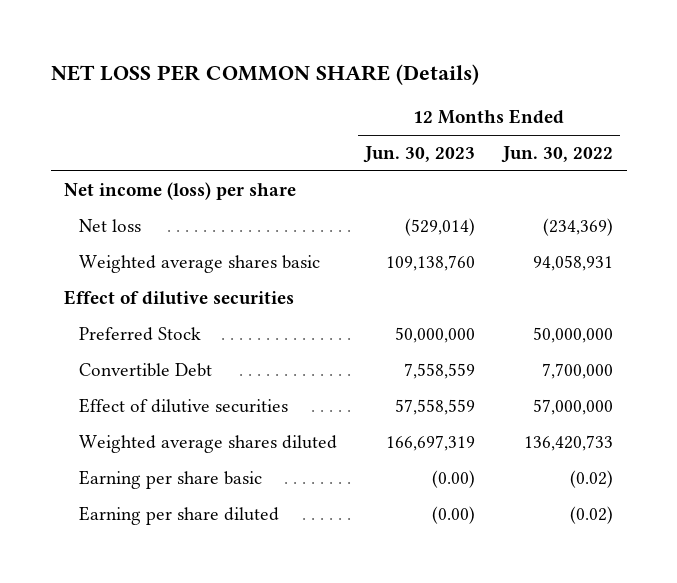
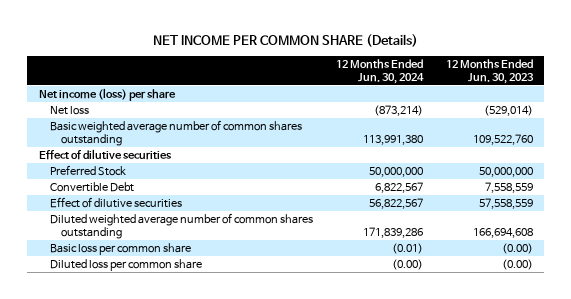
[50,64,479,86] NET LOSS PER COMMON SHARE (Details) -> [152,33,418,47] NET INCOME PER COMMON SHARE (Details)
[500,146,613,164] Jun. 30, 2022 -> none
none -> [335,58,424,84] 12 Months Ended Jun. 30, 2024
[78,255,320,274] Weighted average shares basic -> [49,120,302,147] Basic weighted average number of common shares outstanding
[385,255,475,272] 109,138,760 -> [472,134,533,146] 109,522,760
[78,435,337,454] Weighted average shares diluted -> [49,213,313,240] Diluted weighted average number of common shares outstanding
[385,435,475,452] 166,697,319 -> [472,228,533,239] 166,694,608
[78,470,262,490] Earning per share basic -> [49,243,191,256] Basic loss per common share
[78,506,279,526] Earning per share diluted -> [49,259,202,272] Diluted loss per common share

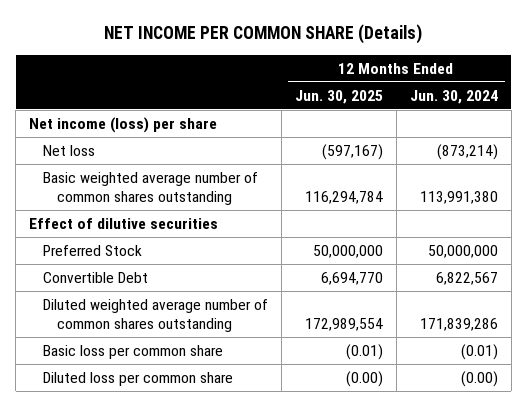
[445,58,534,84] 12 Months Ended Jun. 30, 2023 -> none
none -> [295,89,384,104] Jun. 30, 2025
[49,197,182,209] Effect of dilutive securities -> none

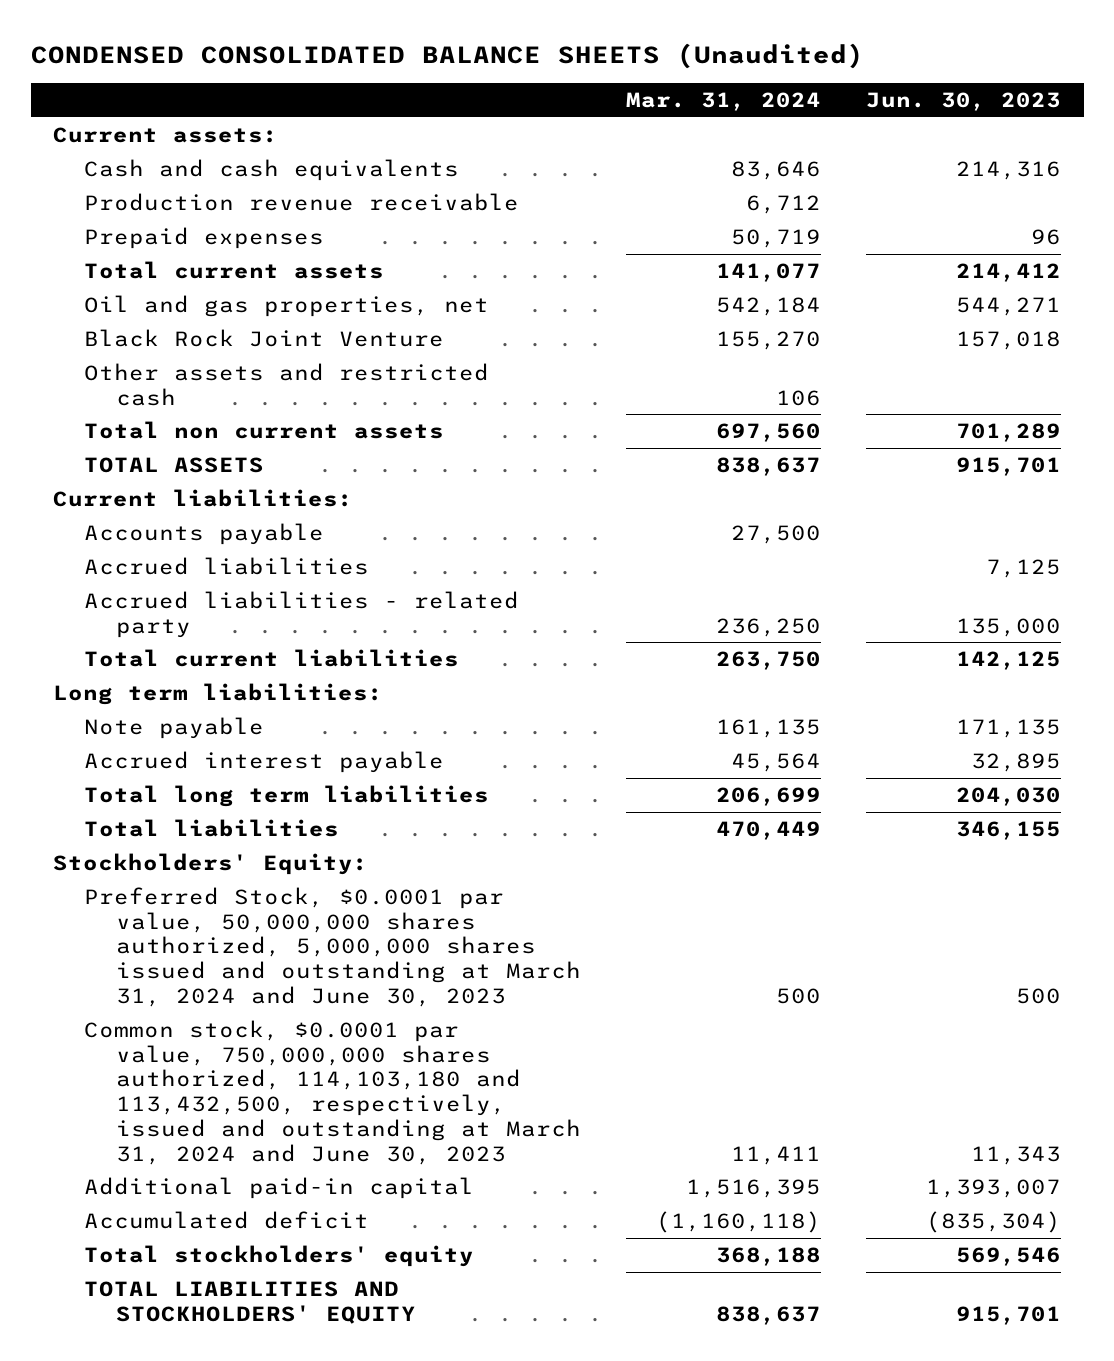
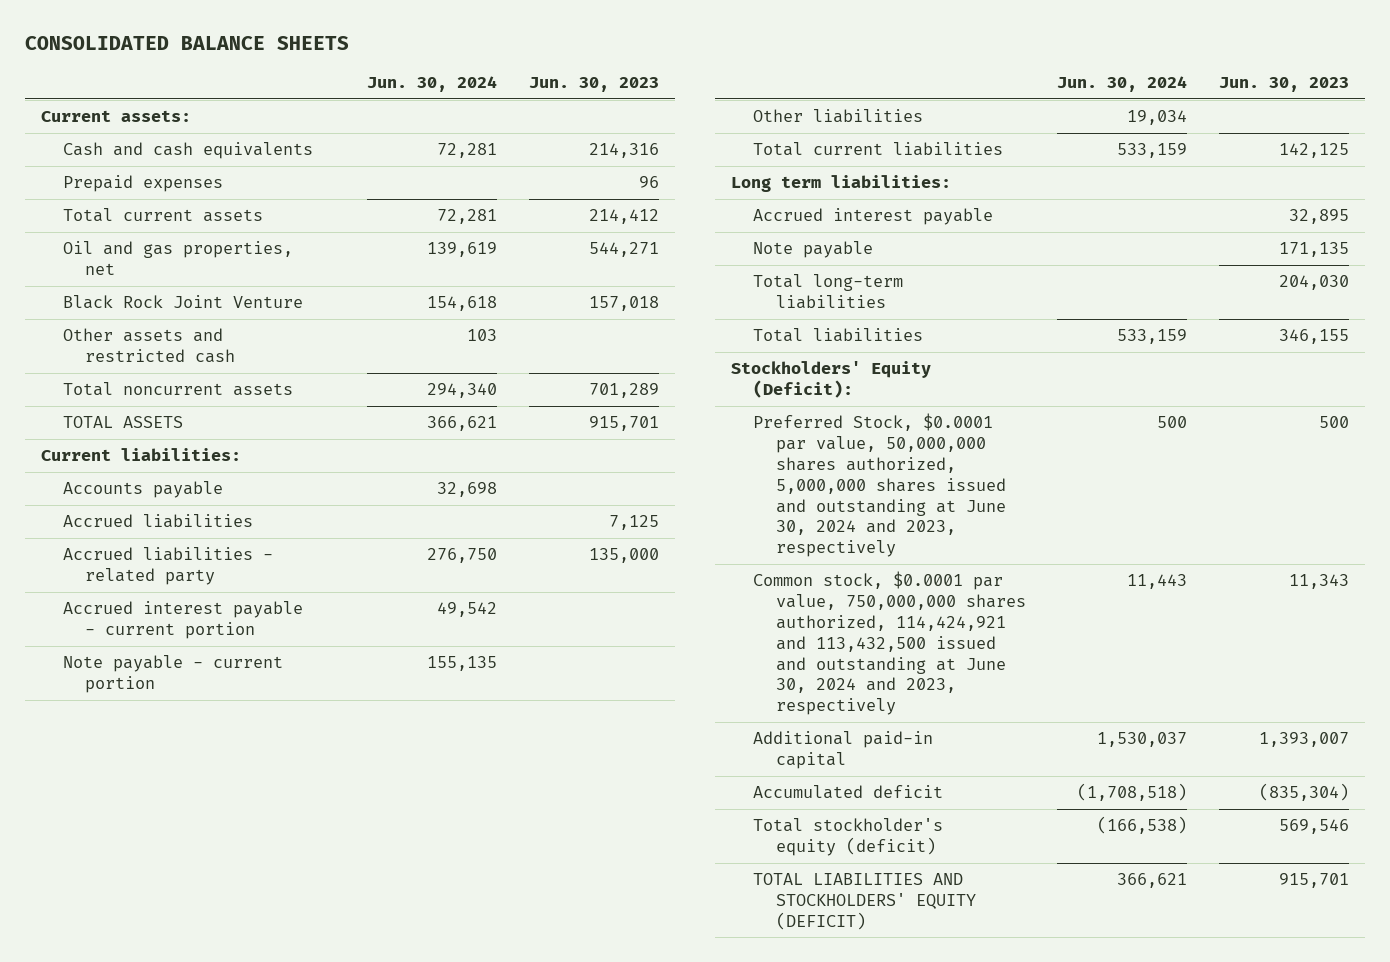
[30,42,864,69] CONDENSED CONSOLIDATED BALANCE SHEETS (Unaudited) -> [24,35,349,50] CONSOLIDATED BALANCE SHEETS
[625,92,821,112] Mar. 31, 2024 -> none
none -> [366,76,497,93] Jun. 30, 2024
[84,193,520,212] Production revenue receivable -> none
[84,421,445,440] Total non current assets -> [62,382,293,397] Total noncurrent assets
none -> [62,601,303,639] Accrued interest payable - current portion
none -> [62,655,283,693] Note payable - current portion
none -> [753,109,924,124] Other liabilities
[84,717,265,740] Note payable -> [753,241,874,259] Note payable
[84,785,490,808] Total long term liabilities -> [753,274,904,309] Total long-term liabilities
[53,853,369,876] Stockholders' Equity: -> [731,361,932,398] Stockholders' Equity (Deficit):
[84,887,581,1007] Preferred Stock, $0.0001 par value, 50,000,000 shares authorized, 5,000,000 shares issued and outstanding at March 31, 2024 and June 30, 2023 -> [753,413,1006,558] Preferred Stock, $0.0001 par value, 50,000,000 shares authorized, 5,000,000 shares issued and outstanding at June 30, 2024 and 2023, respectively
[84,1020,581,1165] Common stock, $0.0001 par value, 750,000,000 shares authorized, 114,103,180 and 113,432,500, respectively, issued and outstanding at March 31, 2024 and June 30, 2023 -> [753,571,1026,716] Common stock, $0.0001 par value, 750,000,000 shares authorized, 114,424,921 and 113,432,500 issued and outstanding at June 30, 2024 and 2023, respectively
[84,1245,475,1268] Total stockholders' equity -> [753,818,944,856] Total stockholder's equity (deficit)
[84,1281,416,1324] TOTAL LIABILITIES AND STOCKHOLDERS' EQUITY -> [753,873,976,930] TOTAL LIABILITIES AND STOCKHOLDERS' EQUITY (DEFICIT)

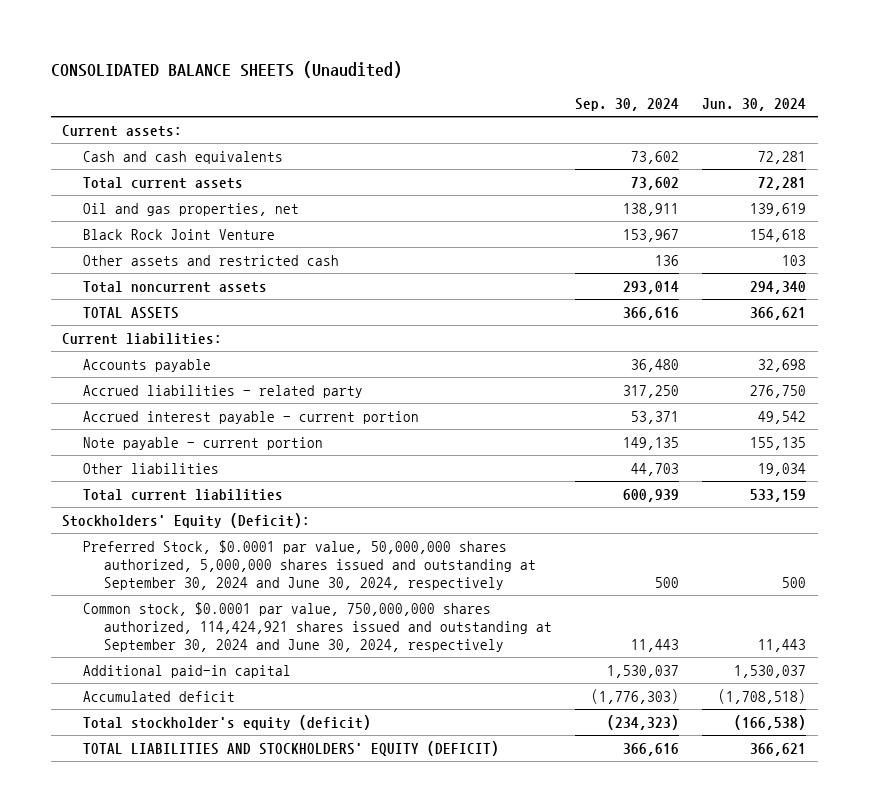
[24,35,349,50] CONSOLIDATED BALANCE SHEETS -> [50,60,402,78] CONSOLIDATED BALANCE SHEETS (Unaudited)
[528,77,659,93] Jun. 30, 2023 -> none
none -> [575,97,680,111] Sep. 30, 2024
[62,175,223,193] Prepaid expenses -> none
[62,514,253,529] Accrued liabilities -> none
[731,175,952,193] Long term liabilities: -> none
[753,208,994,226] Accrued interest payable -> none
[753,241,874,259] Note payable -> none
[753,274,904,309] Total long-term liabilities -> none
[753,328,924,343] Total liabilities -> none
[753,413,1006,558] Preferred Stock, $0.0001 par value, 50,000,000 shares authorized, 5,000,000 shares issued and outstanding at June 30, 2024 and 2023, respectively -> [83,540,536,590] Preferred Stock, $0.0001 par value, 50,000,000 shares authorized, 5,000,000 shares issued and outstanding at September 30, 2024 and June 30, 2024, respectively
[753,571,1026,716] Common stock, $0.0001 par value, 750,000,000 shares authorized, 114,424,921 and 113,432,500 issued and outstanding at June 30, 2024 and 2023, respectively -> [83,602,552,652] Common stock, $0.0001 par value, 750,000,000 shares authorized, 114,424,921 shares issued and outstanding at September 30, 2024 and June 30, 2024, respectively

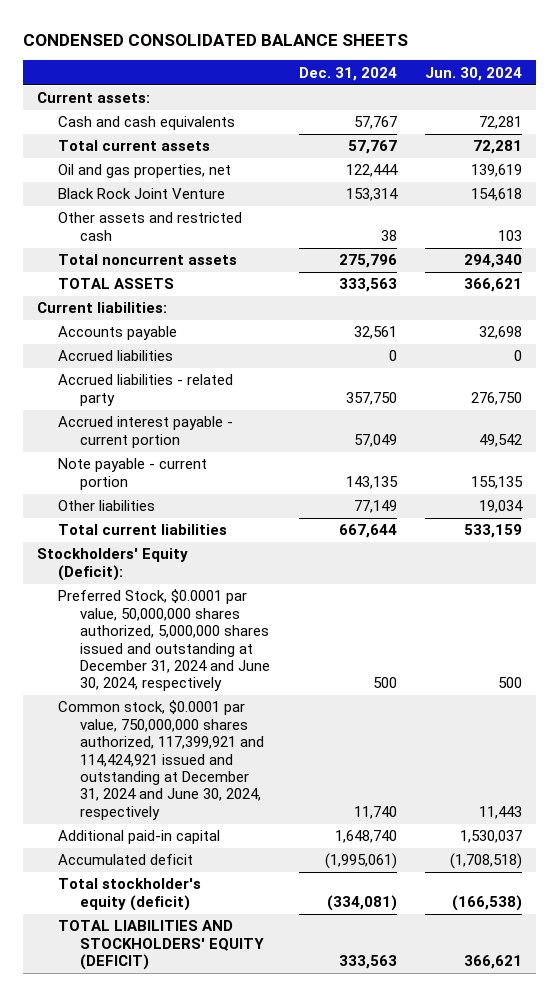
[50,60,402,78] CONSOLIDATED BALANCE SHEETS (Unaudited) -> [22,33,408,46] CONDENSED CONSOLIDATED BALANCE SHEETS
[575,97,680,111] Sep. 30, 2024 -> none
none -> [298,66,397,81] Dec. 31, 2024
none -> [58,350,174,362] Accrued liabilities
[83,540,536,590] Preferred Stock, $0.0001 par value, 50,000,000 shares authorized, 5,000,000 shares issued and outstanding at September 30, 2024 and June 30, 2024, respectively -> [58,589,271,692] Preferred Stock, $0.0001 par value, 50,000,000 shares authorized, 5,000,000 shares issued and outstanding at December 31, 2024 and June 30, 2024, respectively
[83,602,552,652] Common stock, $0.0001 par value, 750,000,000 shares authorized, 114,424,921 shares issued and outstanding at September 30, 2024 and June 30, 2024, respectively -> [58,700,265,820] Common stock, $0.0001 par value, 750,000,000 shares authorized, 117,399,921 and 114,424,921 issued and outstanding at December 31, 2024 and June 30, 2024, respectively

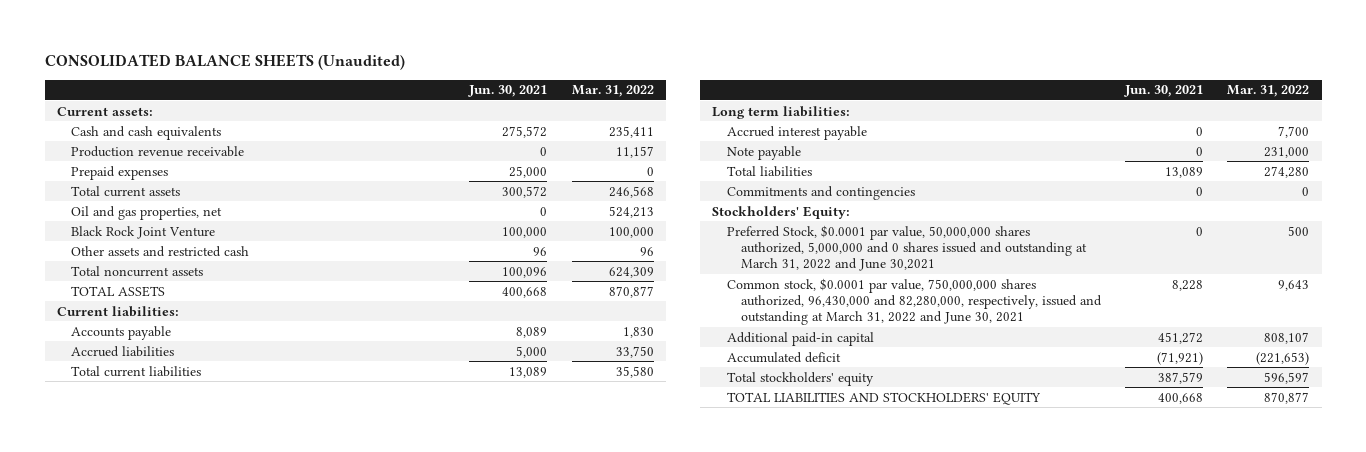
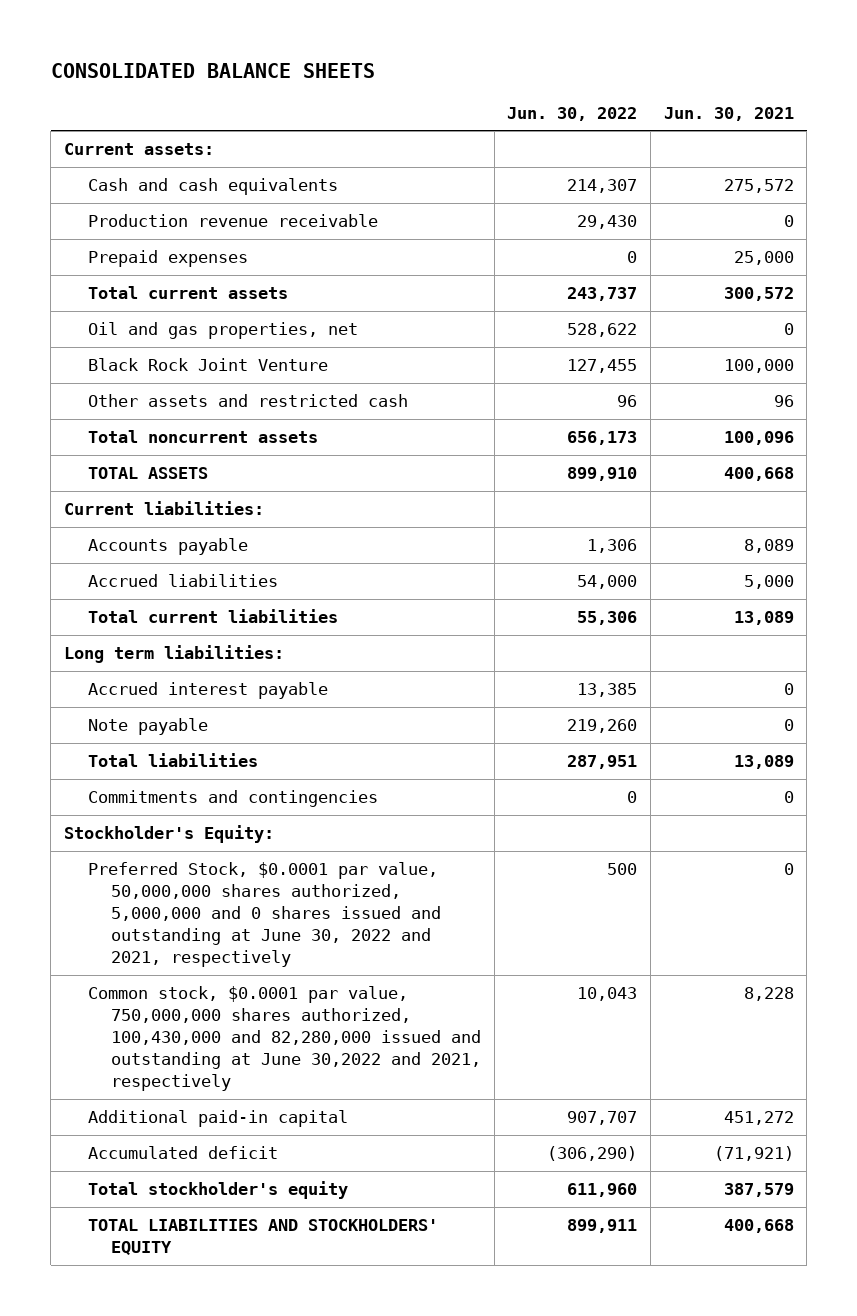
[44,54,405,71] CONSOLIDATED BALANCE SHEETS (Unaudited) -> [50,62,375,78] CONSOLIDATED BALANCE SHEETS
[571,85,654,98] Mar. 31, 2022 -> none
none -> [507,106,638,121] Jun. 30, 2022
[712,205,851,219] Stockholders' Equity: -> [63,825,274,844] Stockholder's Equity:
[726,224,1088,272] Preferred Stock, $0.0001 par value, 50,000,000 shares authorized, 5,000,000 and 0 shares issued and outstanding at March 31, 2022 and June 30,2021 -> [87,862,442,968] Preferred Stock, $0.0001 par value, 50,000,000 shares authorized, 5,000,000 and 0 shares issued and outstanding at June 30, 2022 and 2021, respectively
[726,277,1103,326] Common stock, $0.0001 par value, 750,000,000 shares authorized, 96,430,000 and 82,280,000, respectively, issued and outstanding at March 31, 2022 and June 30, 2021 -> [87,986,482,1092] Common stock, $0.0001 par value, 750,000,000 shares authorized, 100,430,000 and 82,280,000 issued and outstanding at June 30,2022 and 2021, respectively
[726,371,874,386] Total stockholders' equity -> [87,1181,348,1200] Total stockholder's equity

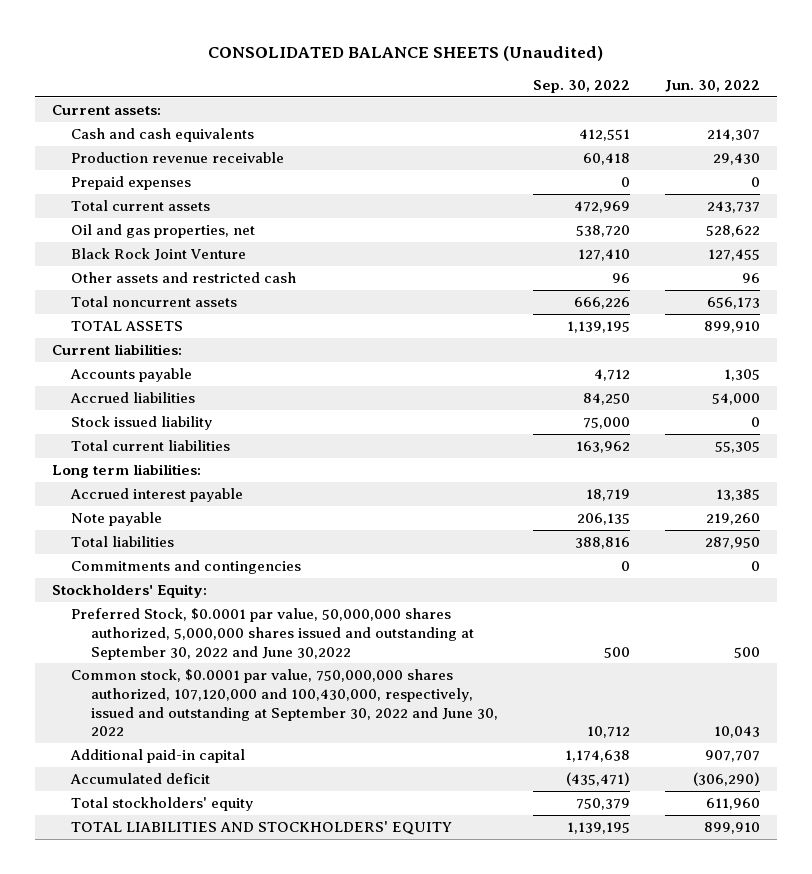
[50,62,375,78] CONSOLIDATED BALANCE SHEETS -> [207,45,603,61] CONSOLIDATED BALANCE SHEETS (Unaudited)
[663,106,794,121] Jun. 30, 2021 -> none
none -> [532,79,630,93] Sep. 30, 2022
[587,539,638,554] 1,306 -> [723,369,760,382] 1,305
none -> [71,416,213,431] Stock issued liability
[577,611,638,626] 55,306 -> [714,441,760,454] 55,305
[567,755,638,770] 287,951 -> [704,537,760,550] 287,950
[63,825,274,844] Stockholder's Equity: -> [52,584,208,599] Stockholders' Equity:
[87,862,442,968] Preferred Stock, $0.0001 par value, 50,000,000 shares authorized, 5,000,000 and 0 shares issued and outstanding at June 30, 2022 and 2021, respectively -> [71,608,474,660] Preferred Stock, $0.0001 par value, 50,000,000 shares authorized, 5,000,000 shares issued and outstanding at September 30, 2022 and June 30,2022
[87,986,482,1092] Common stock, $0.0001 par value, 750,000,000 shares authorized, 100,430,000 and 82,280,000 issued and outstanding at June 30,2022 and 2021, respectively -> [71,669,498,737] Common stock, $0.0001 par value, 750,000,000 shares authorized, 107,120,000 and 100,430,000, respectively, issued and outstanding at September 30, 2022 and June 30, 2022
[87,1181,348,1200] Total stockholder's equity -> [71,797,254,812] Total stockholders' equity
[567,1219,638,1234] 899,911 -> [703,822,760,835] 899,910

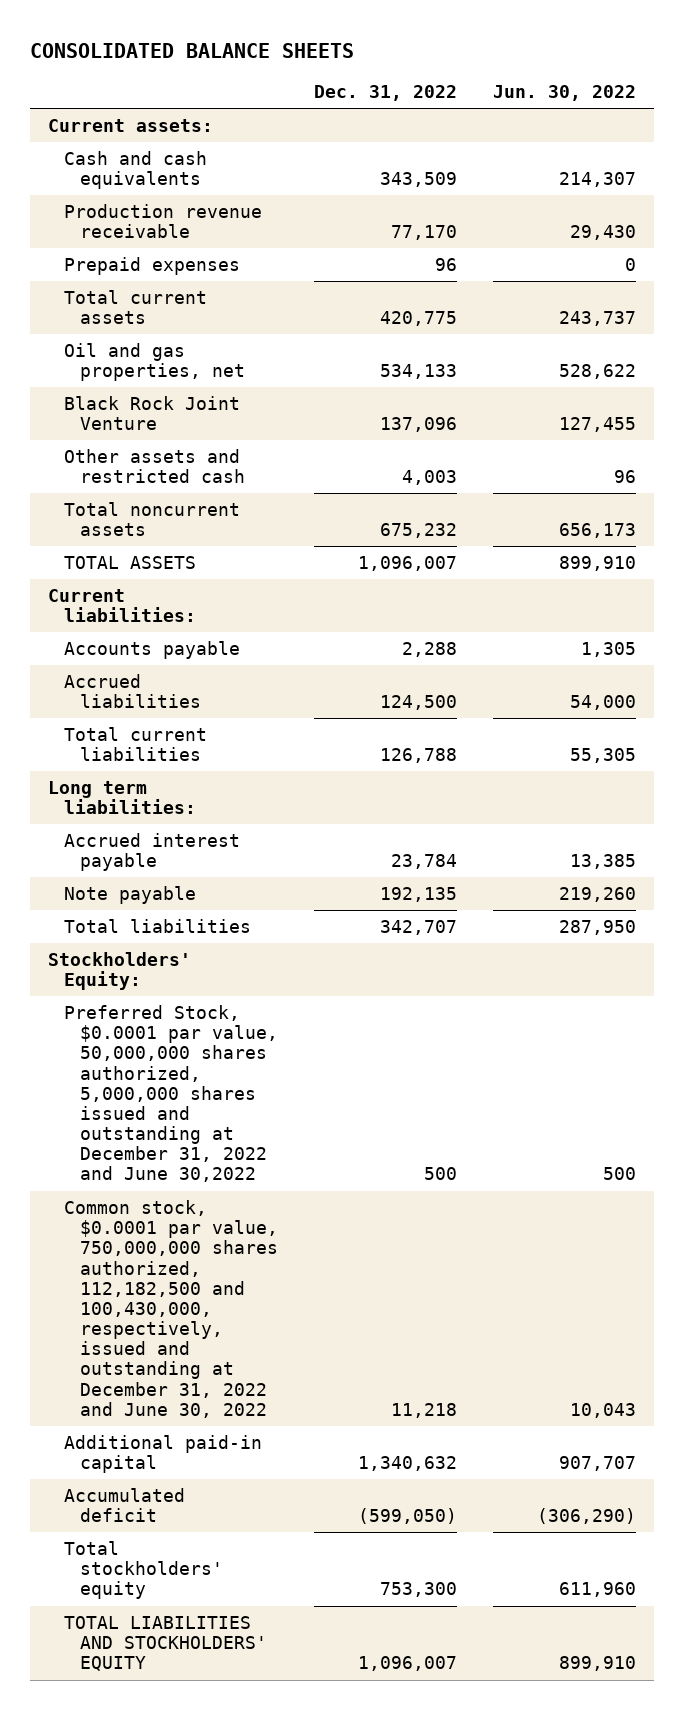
[207,45,603,61] CONSOLIDATED BALANCE SHEETS (Unaudited) -> [30,42,355,58] CONSOLIDATED BALANCE SHEETS
[532,79,630,93] Sep. 30, 2022 -> none
none -> [313,85,457,102] Dec. 31, 2022
[71,416,213,431] Stock issued liability -> none
[71,560,302,575] Commitments and contingencies -> none
[71,608,474,660] Preferred Stock, $0.0001 par value, 50,000,000 shares authorized, 5,000,000 shares issued and outstanding at September 30, 2022 and June 30,2022 -> [64,1005,278,1183] Preferred Stock, $0.0001 par value, 50,000,000 shares authorized, 5,000,000 shares issued and outstanding at December 31, 2022 and June 30,2022
[71,669,498,737] Common stock, $0.0001 par value, 750,000,000 shares authorized, 107,120,000 and 100,430,000, respectively, issued and outstanding at September 30, 2022 and June 30, 2022 -> [64,1200,278,1418] Common stock, $0.0001 par value, 750,000,000 shares authorized, 112,182,500 and 100,430,000, respectively, issued and outstanding at December 31, 2022 and June 30, 2022

